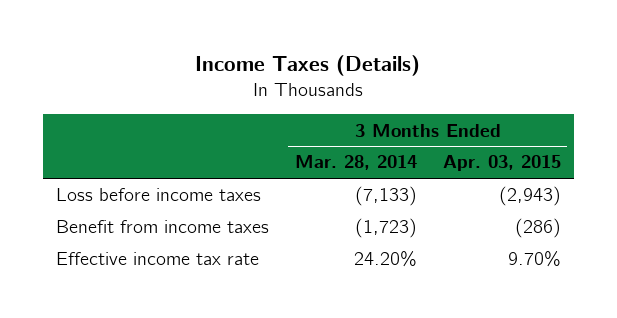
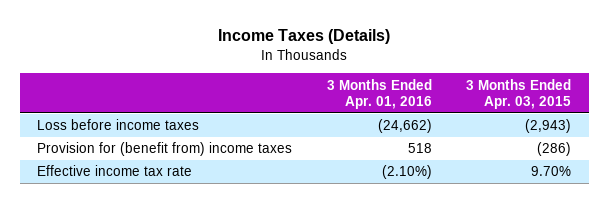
[294,155,417,171] Mar. 28, 2014 -> none
none -> [326,78,432,110] 3 Months Ended Apr. 01, 2016
[55,220,269,234] Benefit from income taxes -> [37,142,293,157] Provision for (benefit from) income taxes

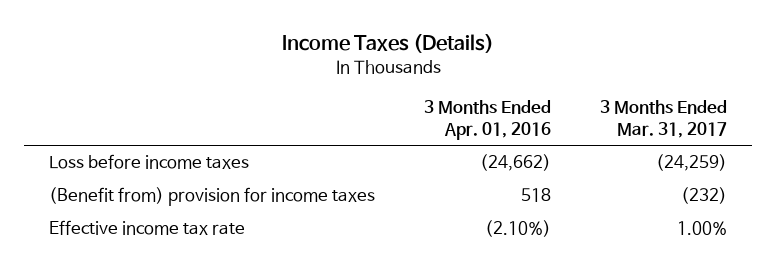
[466,78,572,110] 3 Months Ended Apr. 03, 2015 -> none
none -> [600,99,728,138] 3 Months Ended Mar. 31, 2017
[37,142,293,157] Provision for (benefit from) income taxes -> [48,187,375,207] (Benefit from) provision for income taxes

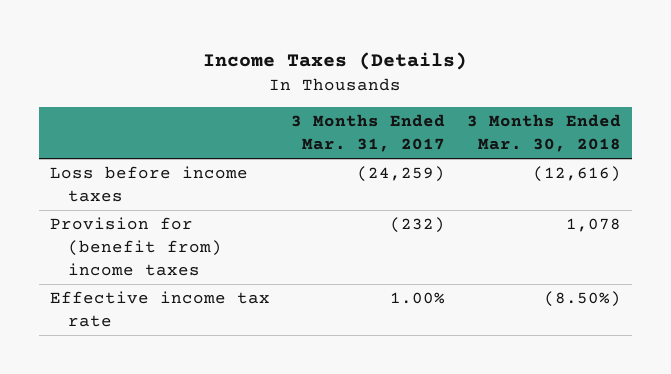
[423,99,551,140] 3 Months Ended Apr. 01, 2016 -> none
none -> [466,114,621,153] 3 Months Ended Mar. 30, 2018
[48,187,375,207] (Benefit from) provision for income taxes -> [49,217,222,276] Provision for (benefit from) income taxes

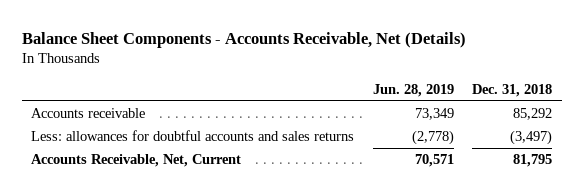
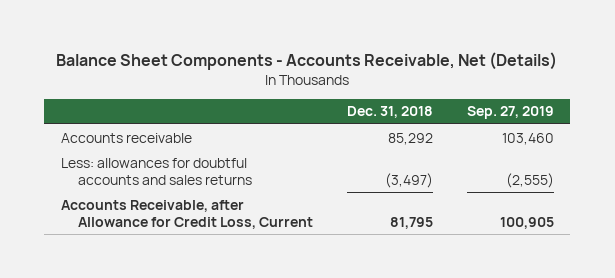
[372,83,454,97] Jun. 28, 2019 -> none
none -> [466,106,554,120] Sep. 27, 2019
[30,153,241,167] Accounts Receivable, Net, Current -> [61,199,314,229] Accounts Receivable, after Allowance for Credit Loss, Current

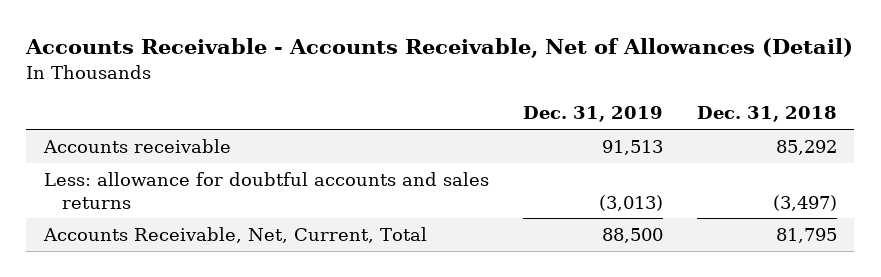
[56,52,558,71] Balance Sheet Components - Accounts Receivable, Net (Details) -> [25,38,854,59] Accounts Receivable - Accounts Receivable, Net of Allowances (Detail)
[466,106,554,120] Sep. 27, 2019 -> none
none -> [522,106,663,123] Dec. 31, 2019
[61,157,253,185] Less: allowances for doubtful accounts and sales returns -> [43,171,489,209] Less: allowance for doubtful accounts and sales returns
[61,199,314,229] Accounts Receivable, after Allowance for Credit Loss, Current -> [42,226,427,243] Accounts Receivable, Net, Current, Total

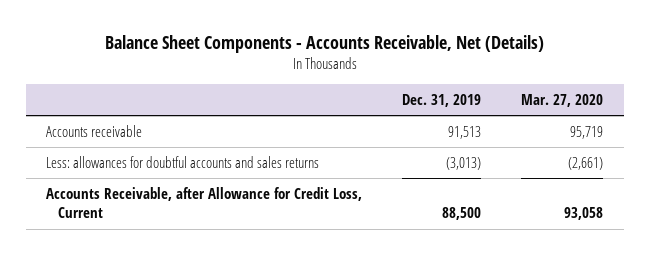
[25,38,854,59] Accounts Receivable - Accounts Receivable, Net of Allowances (Detail) -> [104,34,544,53] Balance Sheet Components - Accounts Receivable, Net (Details)
[697,106,838,123] Dec. 31, 2018 -> none
none -> [521,94,604,108] Mar. 27, 2020
[43,171,489,209] Less: allowance for doubtful accounts and sales returns -> [45,155,319,168] Less: allowances for doubtful accounts and sales returns
[42,226,427,243] Accounts Receivable, Net, Current, Total -> [45,186,362,219] Accounts Receivable, after Allowance for Credit Loss, Current

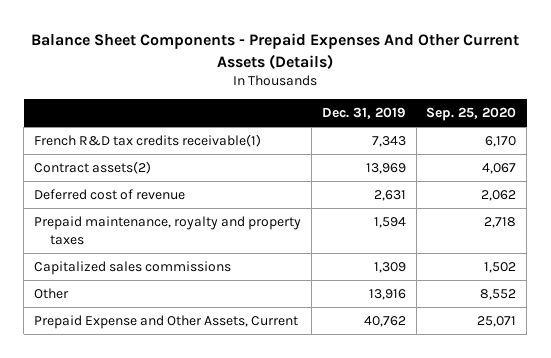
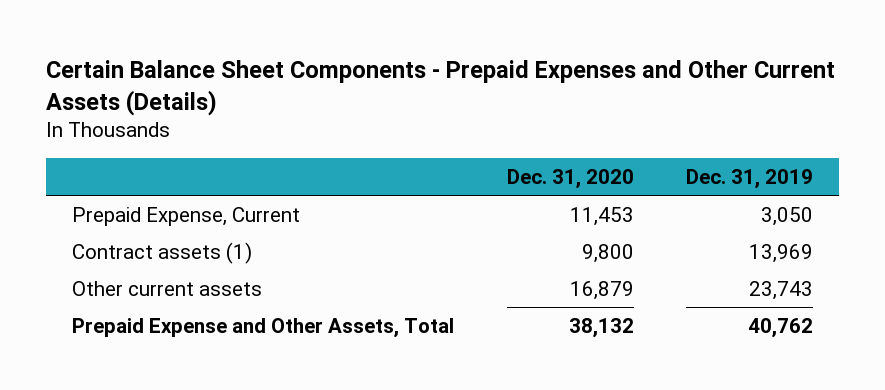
[31,33,520,69] Balance Sheet Components - Prepaid Expenses And Other Current Assets (Details) -> [46,59,836,116] Certain Balance Sheet Components - Prepaid Expenses and Other Current Assets (Details)
[426,107,517,122] Sep. 25, 2020 -> none
none -> [506,168,634,189] Dec. 31, 2020
[34,134,262,148] French R&D tax credits receivable(1) -> none
[34,189,186,201] Deferred cost of revenue -> none
[34,216,302,245] Prepaid maintenance, royalty and property taxes -> none
[34,261,232,276] Capitalized sales commissions -> none
none -> [72,206,301,226] Prepaid Expense, Current
[34,161,152,175] Contract assets(2) -> [72,241,253,264] Contract assets (1)
[34,288,70,300] Other -> [72,280,263,296] Other current assets
[368,289,406,301] 13,916 -> [748,280,813,300] 23,743
[34,315,299,330] Prepaid Expense and Other Assets, Current -> [72,317,455,338] Prepaid Expense and Other Assets, Total

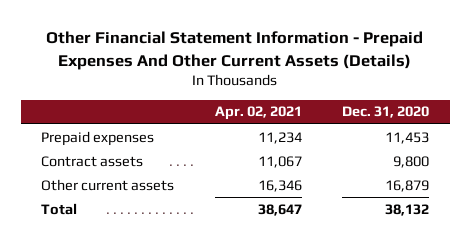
[46,59,836,116] Certain Balance Sheet Components - Prepaid Expenses and Other Current Assets (Details) -> [46,31,424,70] Other Financial Statement Information - Prepaid Expenses And Other Current Assets (Details)
[685,168,813,189] Dec. 31, 2019 -> none
none -> [214,106,302,121] Apr. 02, 2021
[72,206,301,226] Prepaid Expense, Current -> [41,130,155,146] Prepaid expenses
[72,241,253,264] Contract assets (1) -> [41,155,144,167] Contract assets
[72,317,455,338] Prepaid Expense and Other Assets, Total -> [41,202,78,215] Total

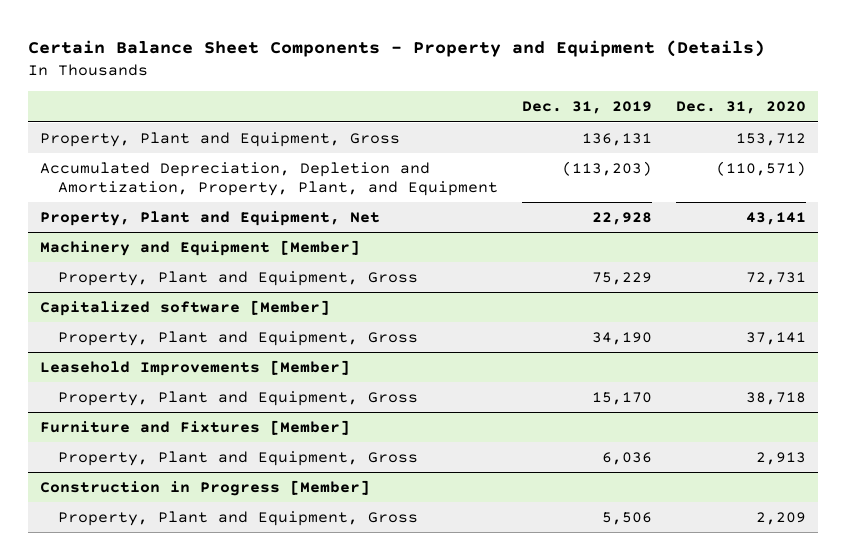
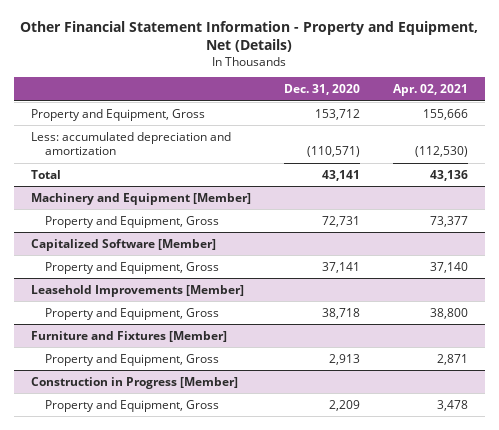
[27,40,765,58] Certain Balance Sheet Components - Property and Equipment (Details) -> [20,21,479,53] Other Financial Statement Information - Property and Equipment, Net (Details)
[521,101,652,115] Dec. 31, 2019 -> none
none -> [393,84,469,97] Apr. 02, 2021
[39,131,400,147] Property, Plant and Equipment, Gross -> [30,108,205,121] Property and Equipment, Gross
[39,161,498,196] Accumulated Depreciation, Depletion and Amortization, Property, Plant, and Equipment -> [30,131,231,156] Less: accumulated depreciation and amortization
[39,210,380,226] Property, Plant and Equipment, Net -> [30,169,61,179] Total
[57,270,418,286] Property, Plant and Equipment, Gross -> [45,215,220,228] Property and Equipment, Gross
[39,299,330,316] Capitalized software [Member] -> [30,238,216,251] Capitalized Software [Member]
[57,330,418,346] Property, Plant and Equipment, Gross -> [45,261,220,274] Property and Equipment, Gross
[57,390,418,406] Property, Plant and Equipment, Gross -> [45,307,220,320] Property and Equipment, Gross
[57,450,418,466] Property, Plant and Equipment, Gross -> [45,353,220,366] Property and Equipment, Gross
[57,510,418,526] Property, Plant and Equipment, Gross -> [45,399,220,412] Property and Equipment, Gross

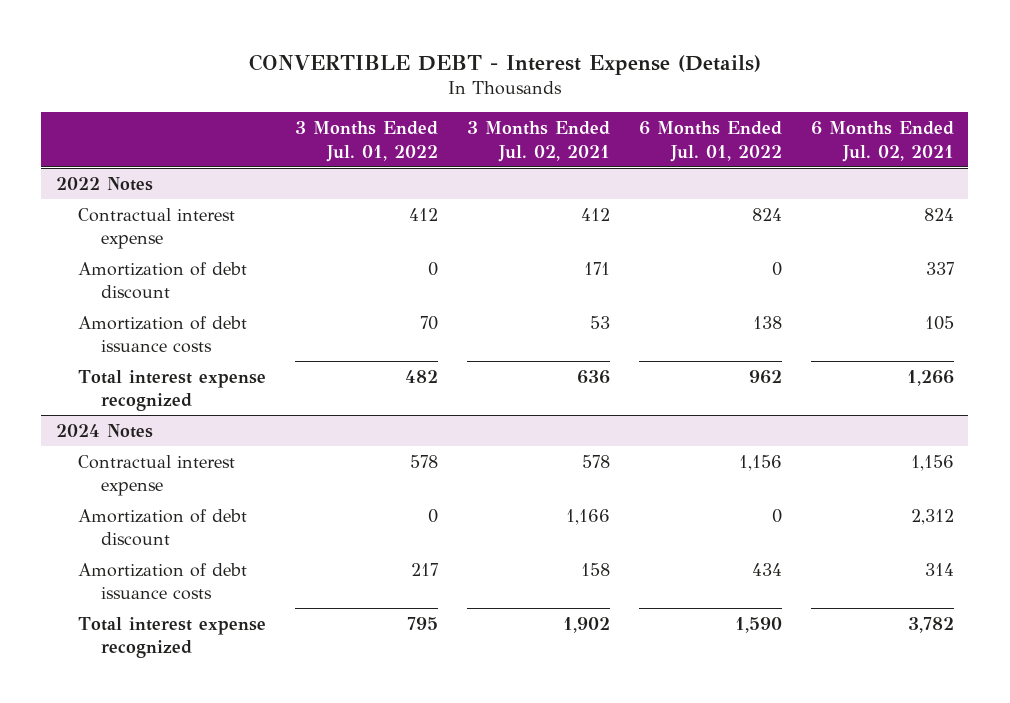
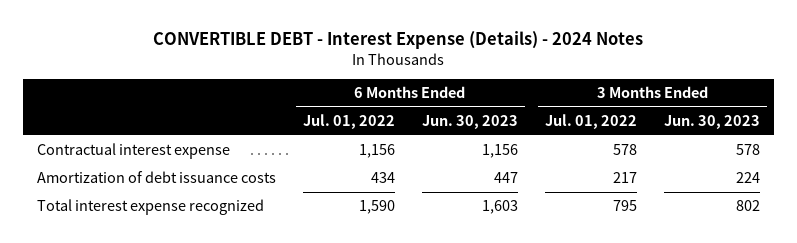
[248,53,761,75] CONVERTIBLE DEBT - Interest Expense (Details) -> [153,31,644,50] CONVERTIBLE DEBT - Interest Expense (Details) - 2024 Notes
[467,121,611,162] 3 Months Ended Jul. 02, 2021 -> none
[810,121,954,162] 6 Months Ended Jul. 02, 2021 -> none
none -> [421,114,518,129] Jun. 30, 2023
none -> [664,114,761,129] Jun. 30, 2023
[55,176,153,191] 2022 Notes -> none
[78,207,236,250] Contractual interest expense -> none
[78,261,248,300] Amortization of debt discount -> none
[78,315,248,354] Amortization of debt issuance costs -> none
[78,369,267,412] Total interest expense recognized -> none
[55,423,153,438] 2024 Notes -> none
[78,508,248,547] Amortization of debt discount -> none

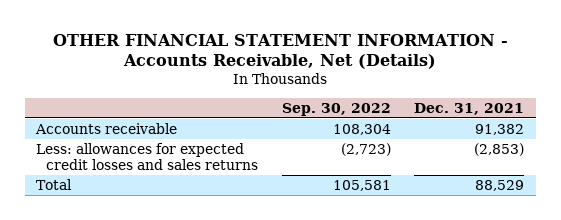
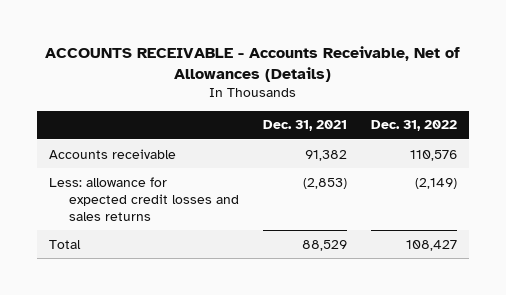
[53,33,509,70] OTHER FINANCIAL STATEMENT INFORMATION - Accounts Receivable, Net (Details) -> [44,46,460,83] ACCOUNTS RECEIVABLE - Accounts Receivable, Net of Allowances (Details)
[281,102,391,116] Sep. 30, 2022 -> none
none -> [370,120,457,132] Dec. 31, 2022
[36,142,259,170] Less: allowances for expected credit losses and sales returns -> [49,176,240,221] Less: allowance for expected credit losses and sales returns

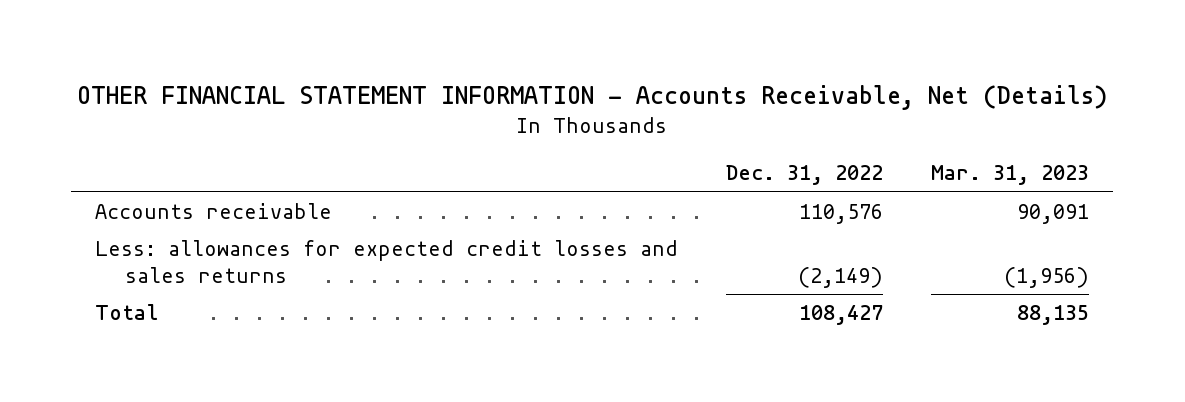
[44,46,460,83] ACCOUNTS RECEIVABLE - Accounts Receivable, Net of Allowances (Details) -> [77,85,1108,111] OTHER FINANCIAL STATEMENT INFORMATION - Accounts Receivable, Net (Details)
[262,120,347,132] Dec. 31, 2021 -> none
none -> [931,165,1090,186] Mar. 31, 2023
[49,176,240,221] Less: allowance for expected credit losses and sales returns -> [95,239,679,283] Less: allowances for expected credit losses and sales returns

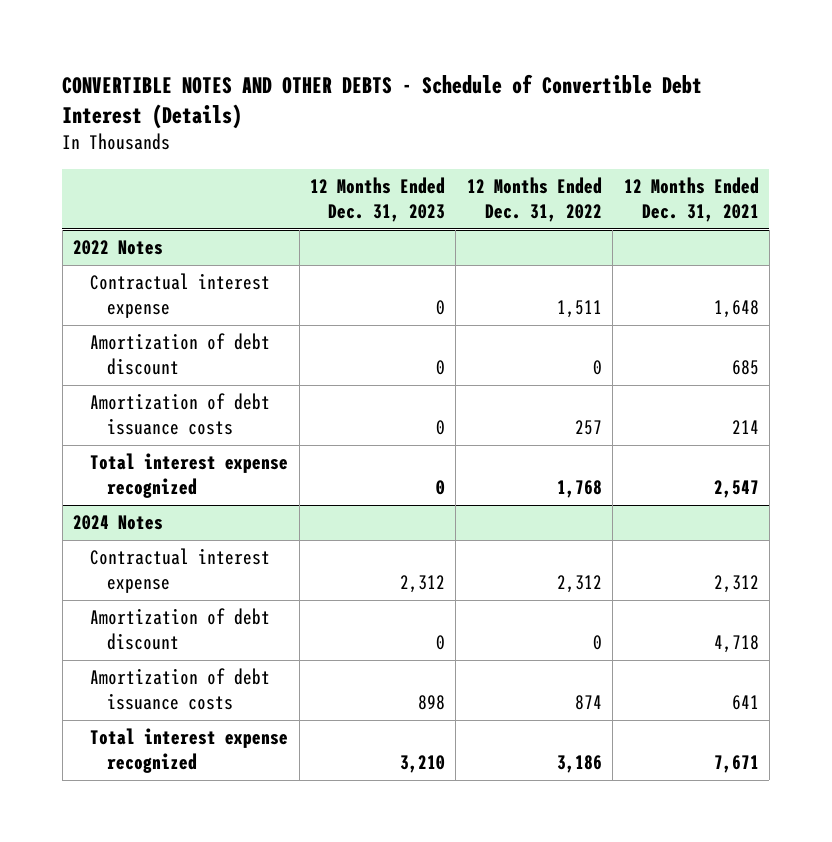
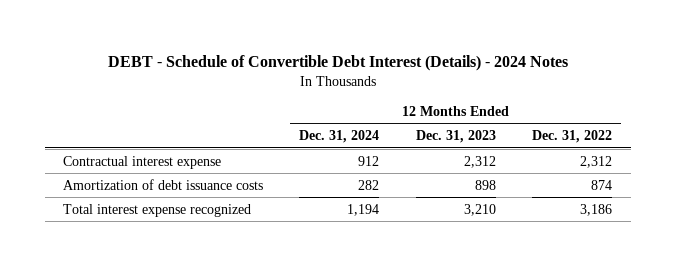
[62,73,703,130] CONVERTIBLE NOTES AND OTHER DEBTS - Schedule of Convertible Debt Interest (Details) -> [107,54,568,71] DEBT - Schedule of Convertible Debt Interest (Details) - 2024 Notes
[623,176,759,223] 12 Months Ended Dec. 31, 2021 -> none
none -> [299,130,380,144] Dec. 31, 2024
[73,240,164,256] 2022 Notes -> none
[90,273,271,319] Contractual interest expense -> none
[90,333,271,376] Amortization of debt discount -> none
[90,393,271,436] Amortization of debt issuance costs -> none
[90,453,289,499] Total interest expense recognized -> none
[73,515,164,531] 2024 Notes -> none
[90,608,271,651] Amortization of debt discount -> none

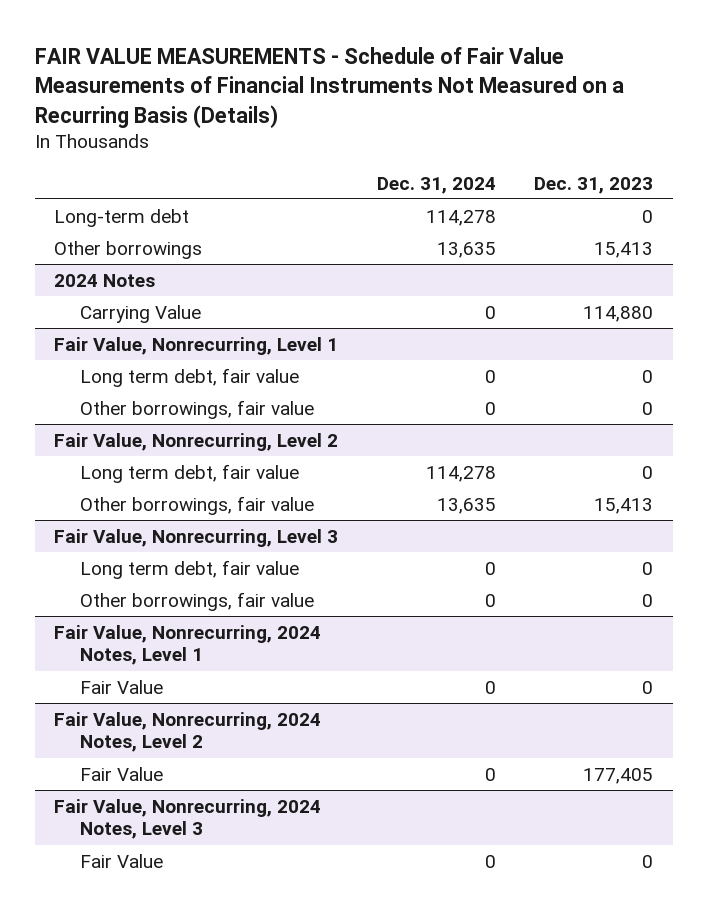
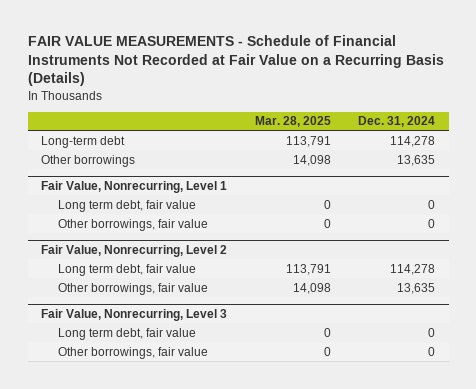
[35,47,625,128] FAIR VALUE MEASUREMENTS - Schedule of Fair Value Measurements of Financial Instruments Not Measured on a Recurring Basis (Details) -> [27,35,444,87] FAIR VALUE MEASUREMENTS - Schedule of Financial Instruments Not Recorded at Fair Value on a Recurring Basis (Details)
[534,176,654,194] Dec. 31, 2023 -> none
none -> [254,116,331,128] Mar. 28, 2025
[54,273,156,287] 2024 Notes -> none
[80,304,202,323] Carrying Value -> none
[54,624,322,666] Fair Value, Nonrecurring, 2024 Notes, Level 1 -> none
[80,679,164,694] Fair Value -> none
[54,711,322,753] Fair Value, Nonrecurring, 2024 Notes, Level 2 -> none
[80,766,164,781] Fair Value -> none
[54,798,322,840] Fair Value, Nonrecurring, 2024 Notes, Level 3 -> none
[80,853,164,868] Fair Value -> none

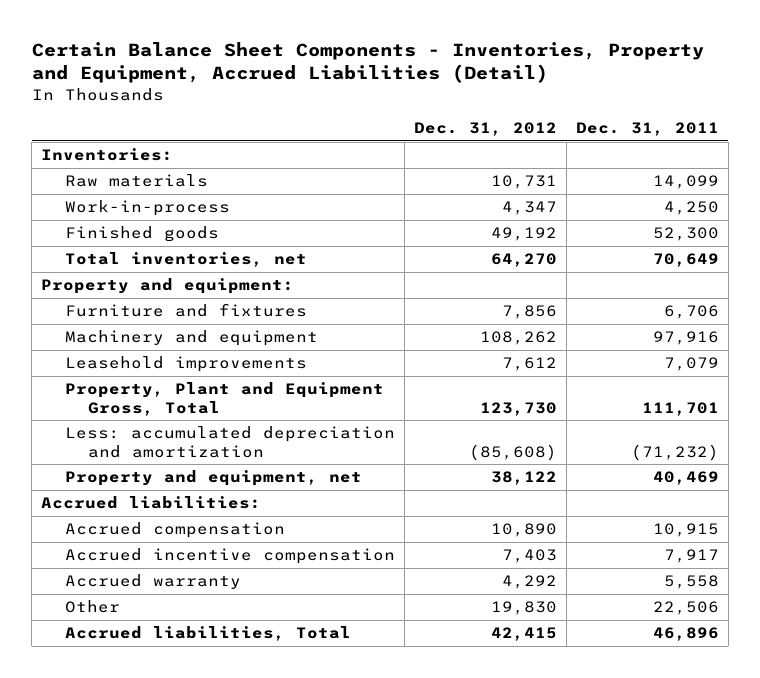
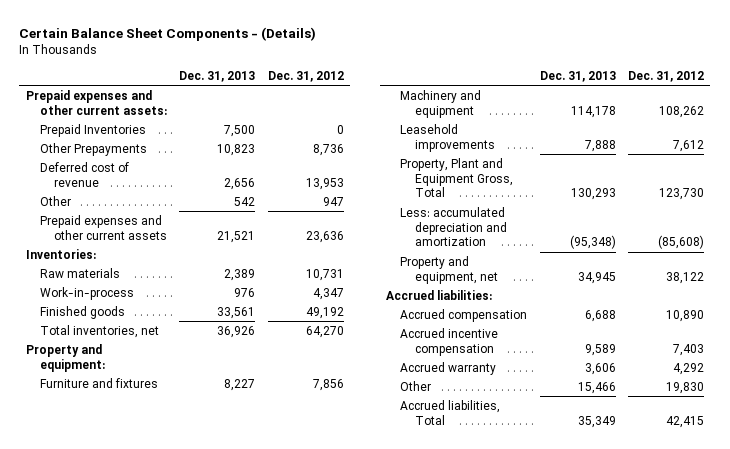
[31,41,704,84] Certain Balance Sheet Components - Inventories, Property and Equipment, Accrued Liabilities (Detail) -> [19,26,317,41] Certain Balance Sheet Components - (Details)
[575,122,719,137] Dec. 31, 2011 -> none
none -> [179,70,256,82] Dec. 31, 2013
none -> [25,89,167,115] Prepaid expenses and other current assets:
none -> [39,123,146,137] Prepaid Inventories
none -> [39,142,147,156] Other Prepayments
none -> [39,161,129,187] Deferred cost of revenue
none -> [39,195,71,206] Other
none -> [39,214,168,240] Prepaid expenses and other current assets

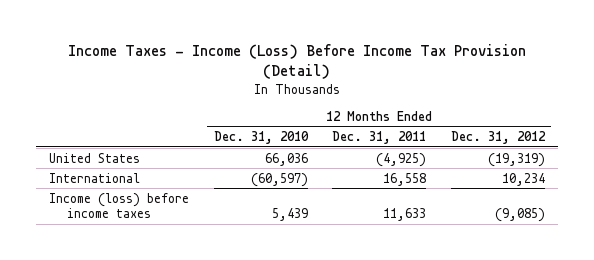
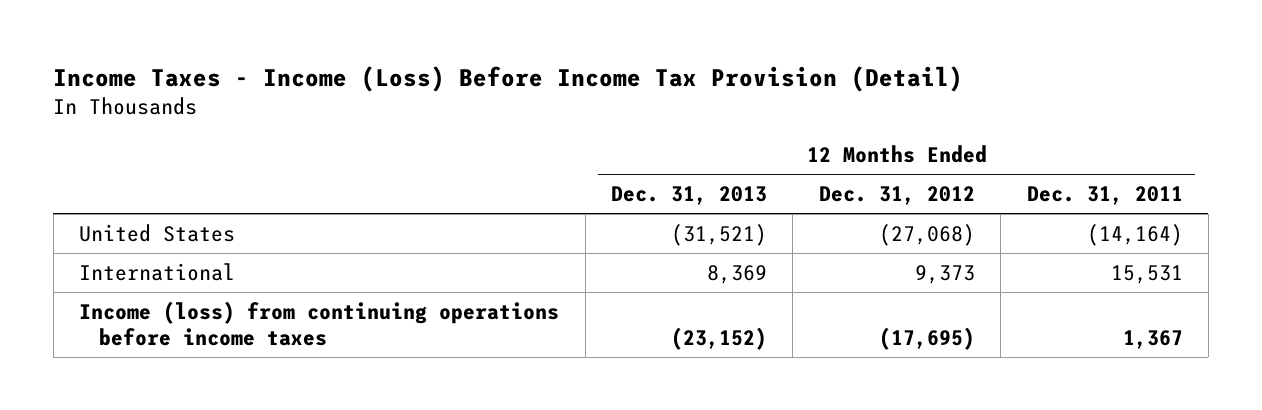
[213,131,309,145] Dec. 31, 2010 -> none
none -> [610,185,767,205] Dec. 31, 2013
[376,152,427,167] (4,925) -> [1086,223,1183,246] (14,164)
[488,152,546,167] (19,319) -> [878,223,975,246] (27,068)
[383,172,427,186] 16,558 -> [1110,264,1183,284] 15,531
[502,172,546,186] 10,234 -> [914,264,975,284] 9,373
[48,192,189,219] Income (loss) before income taxes -> [79,300,560,347] Income (loss) from continuing operations before income taxes
[383,208,427,222] 11,633 -> [1122,330,1183,350] 1,367
[495,208,546,223] (9,085) -> [878,327,975,351] (17,695)

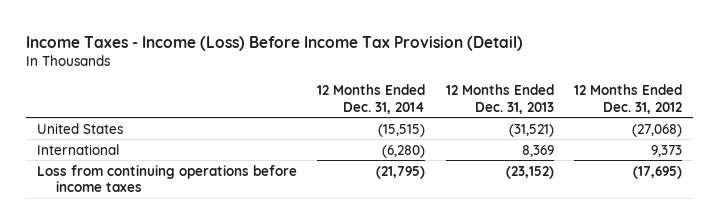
[1026,185,1183,205] Dec. 31, 2011 -> none
none -> [317,84,426,114] 12 Months Ended Dec. 31, 2014
[79,300,560,347] Income (loss) from continuing operations before income taxes -> [36,164,297,192] Loss from continuing operations before income taxes

